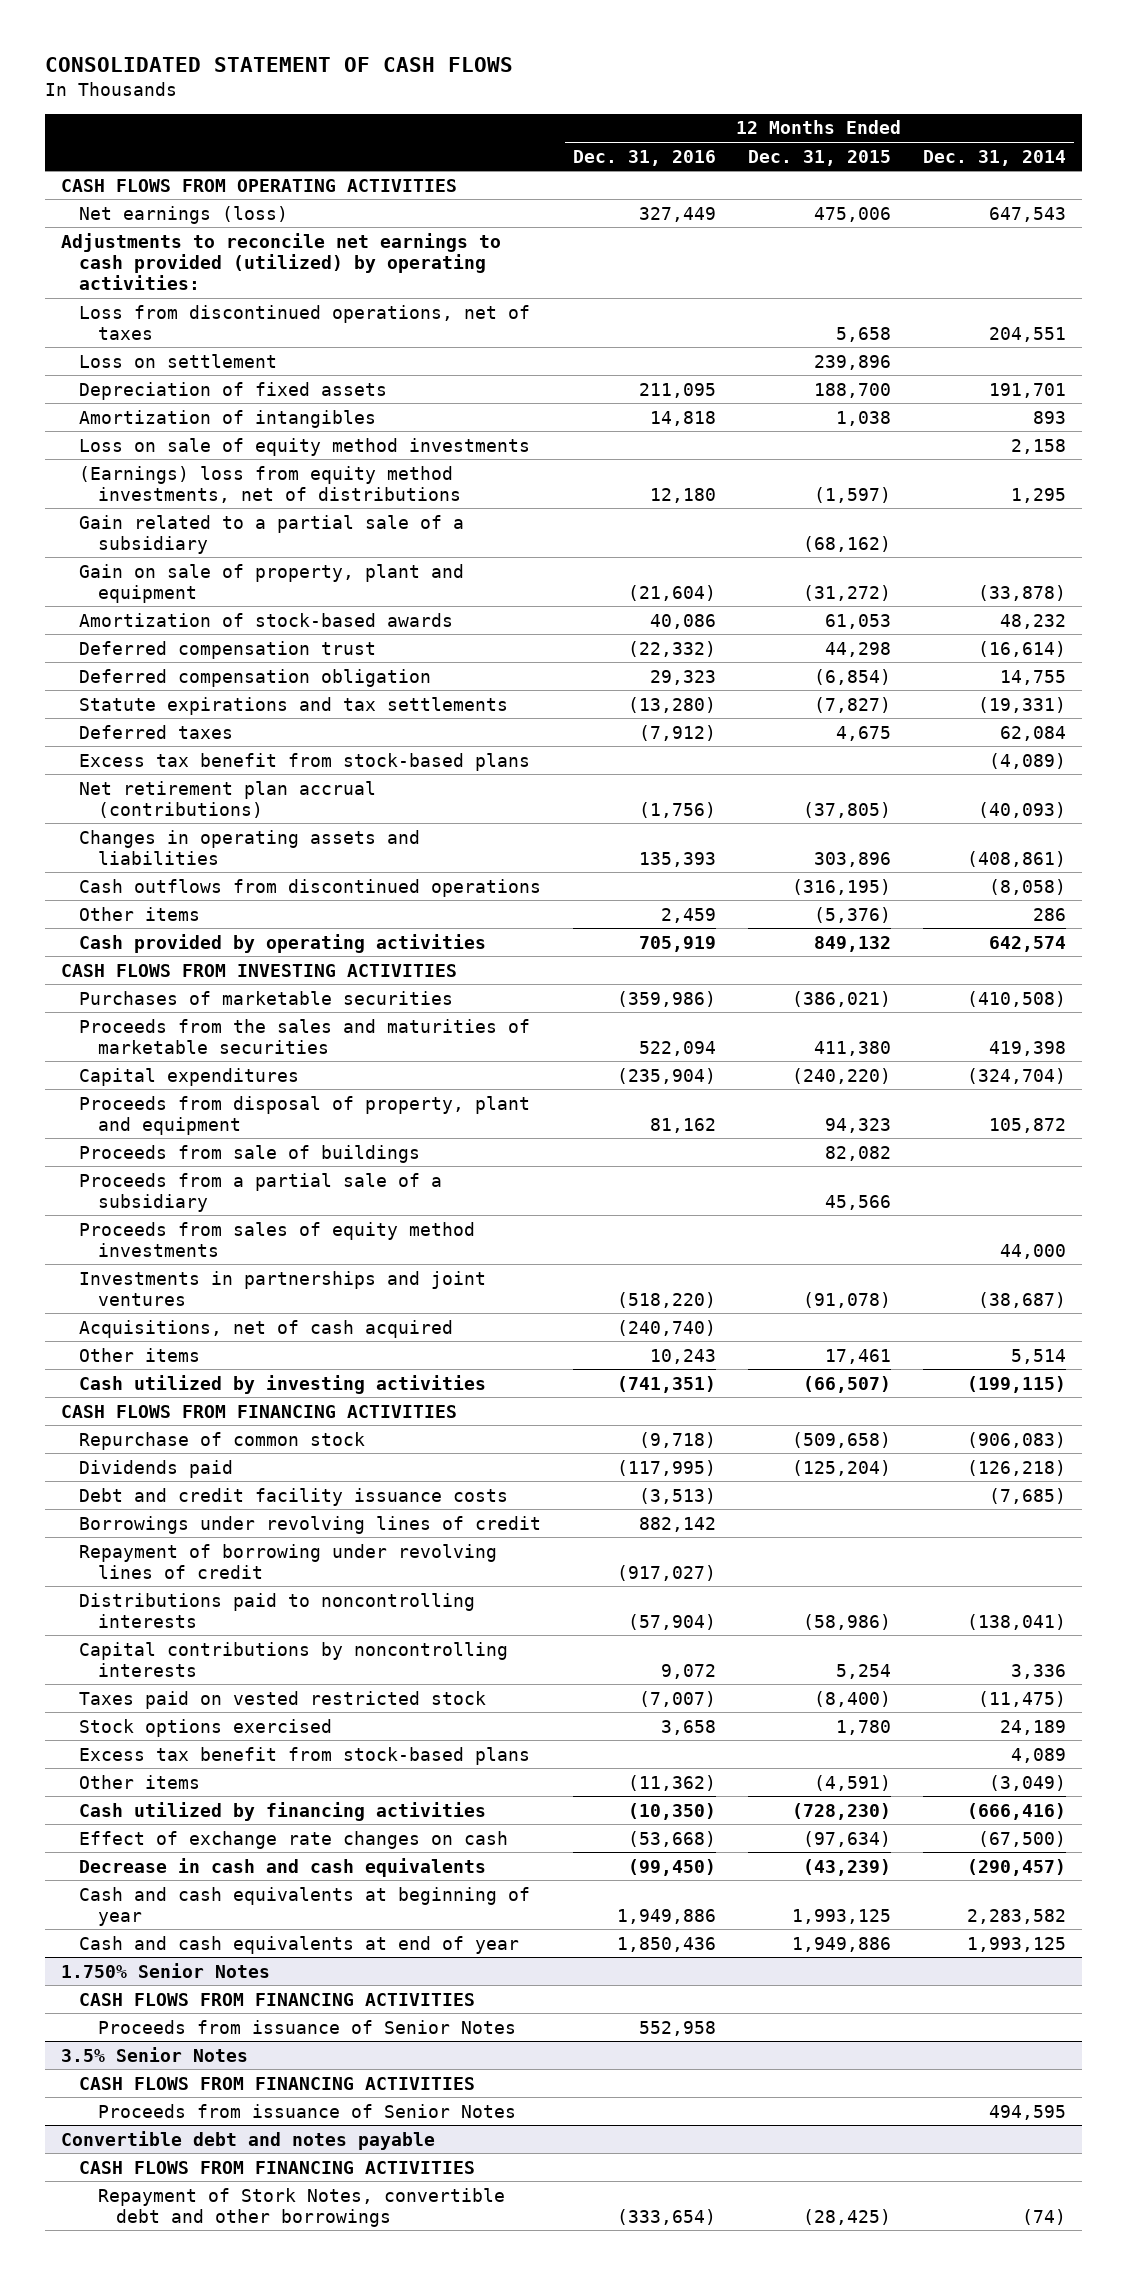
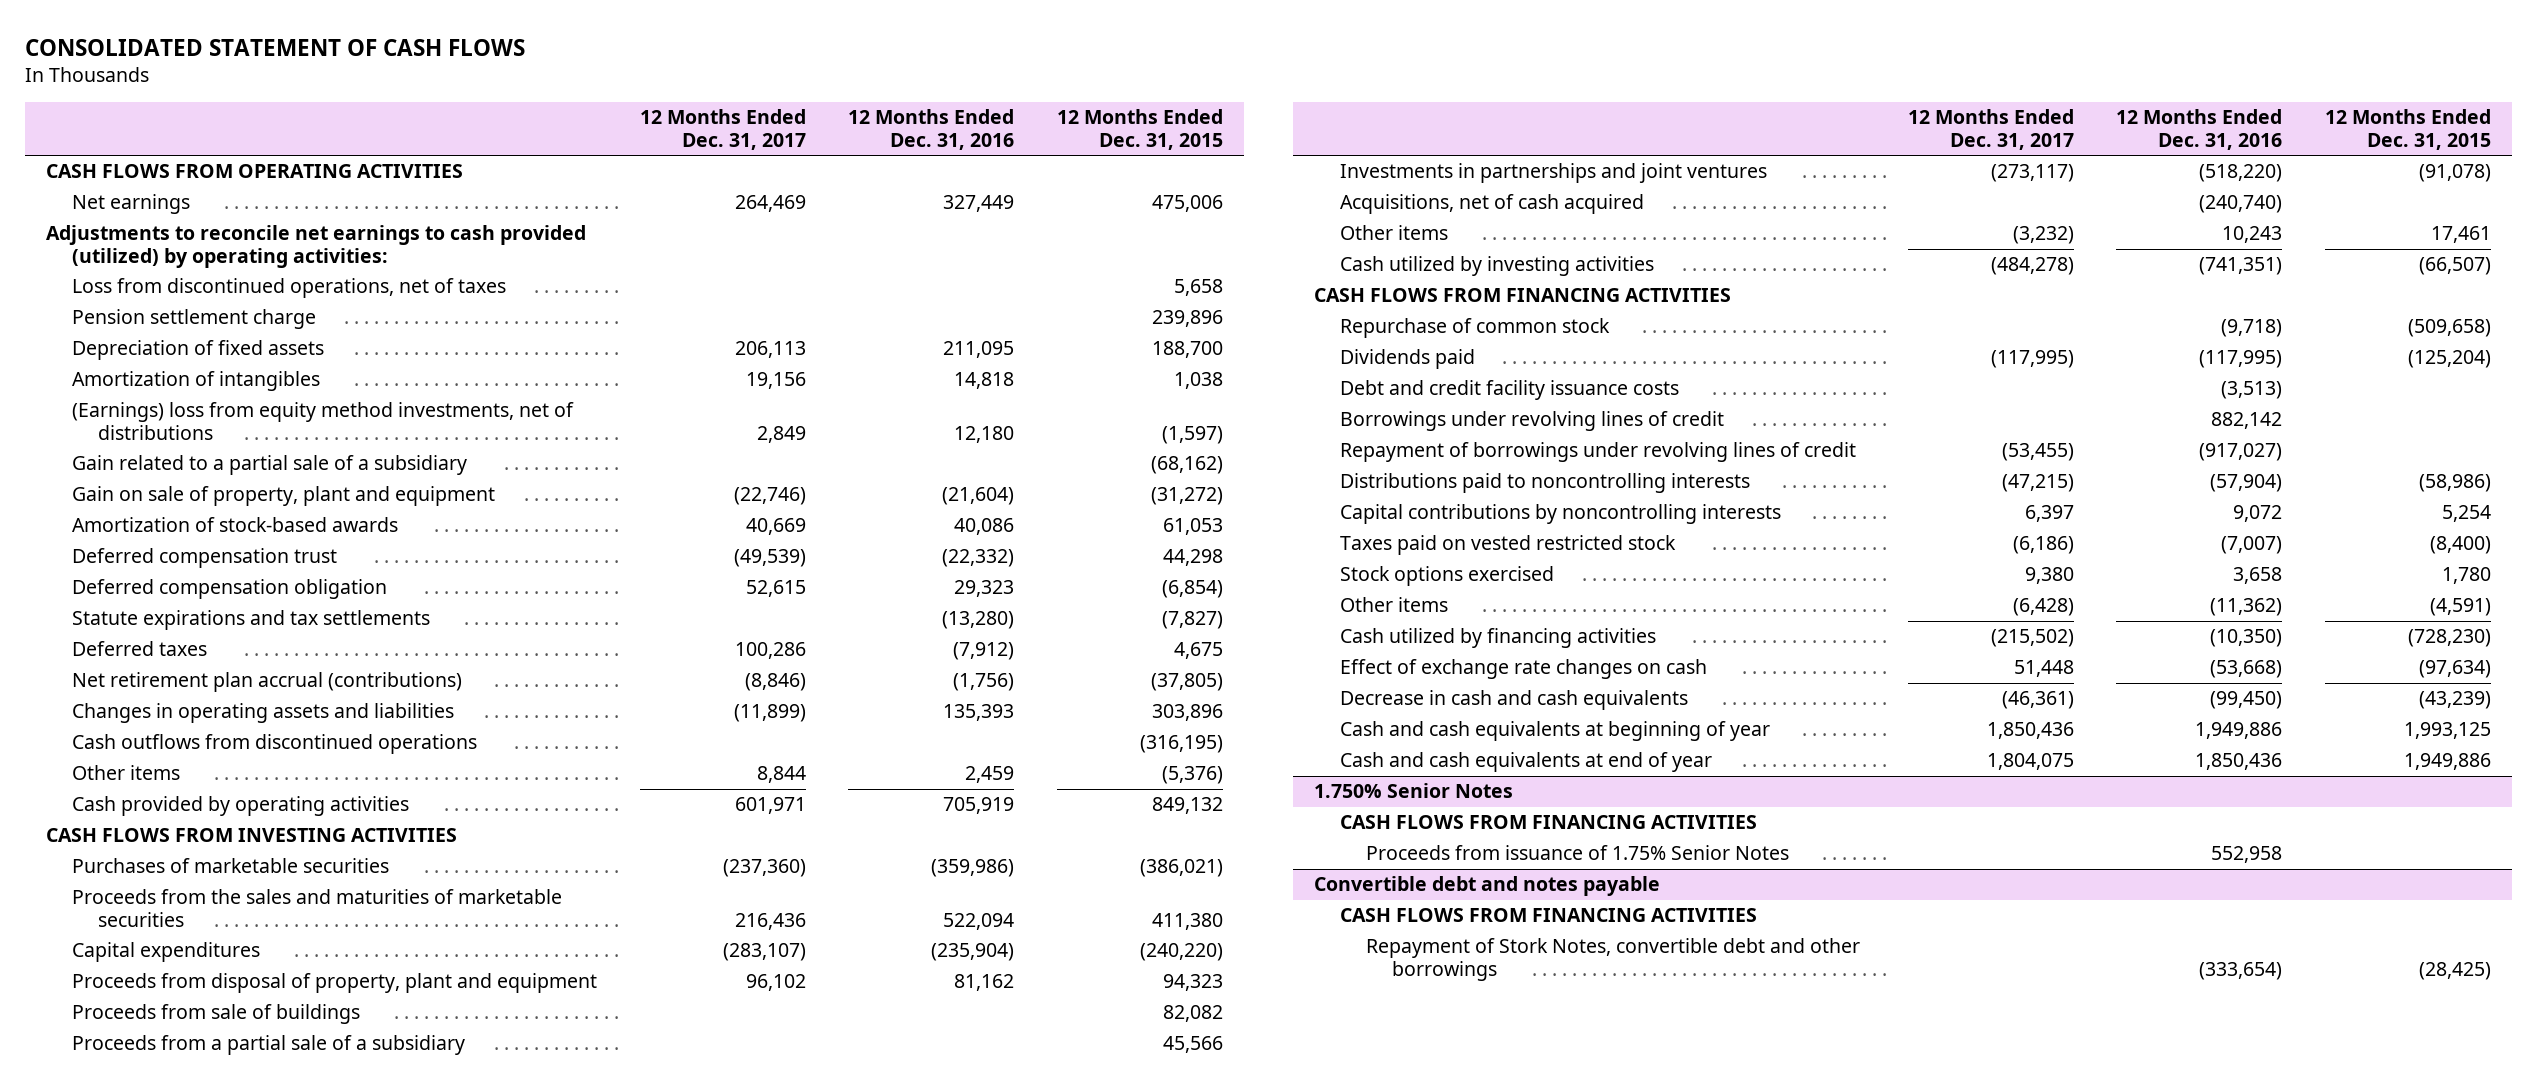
[922,149,1066,166] Dec. 31, 2014 -> none
none -> [639,109,806,151] 12 Months Ended Dec. 31, 2017
[79,205,289,224] Net earnings (loss) -> [72,194,191,215] Net earnings
[79,353,278,368] Loss on settlement -> [72,309,317,330] Pension settlement charge
[79,437,531,456] Loss on sale of equity method investments -> none
[79,752,531,771] Excess tax benefit from stock-based plans -> none
[79,1221,476,1257] Proceeds from sales of equity method investments -> none
[79,1543,498,1579] Repayment of borrowing under revolving lines of credit -> [1340,442,1857,463] Repayment of borrowings under revolving lines of credit
[79,1746,531,1765] Excess tax benefit from stock-based plans -> none
[61,2046,249,2062] 3.5% Senior Notes -> none
[79,2076,476,2090] CASH FLOWS FROM FINANCING ACTIVITIES -> none
[97,2103,516,2118] Proceeds from issuance of Senior Notes -> none
[97,2019,516,2034] Proceeds from issuance of Senior Notes -> [1366,845,1790,861] Proceeds from issuance of 1.75% Senior Notes

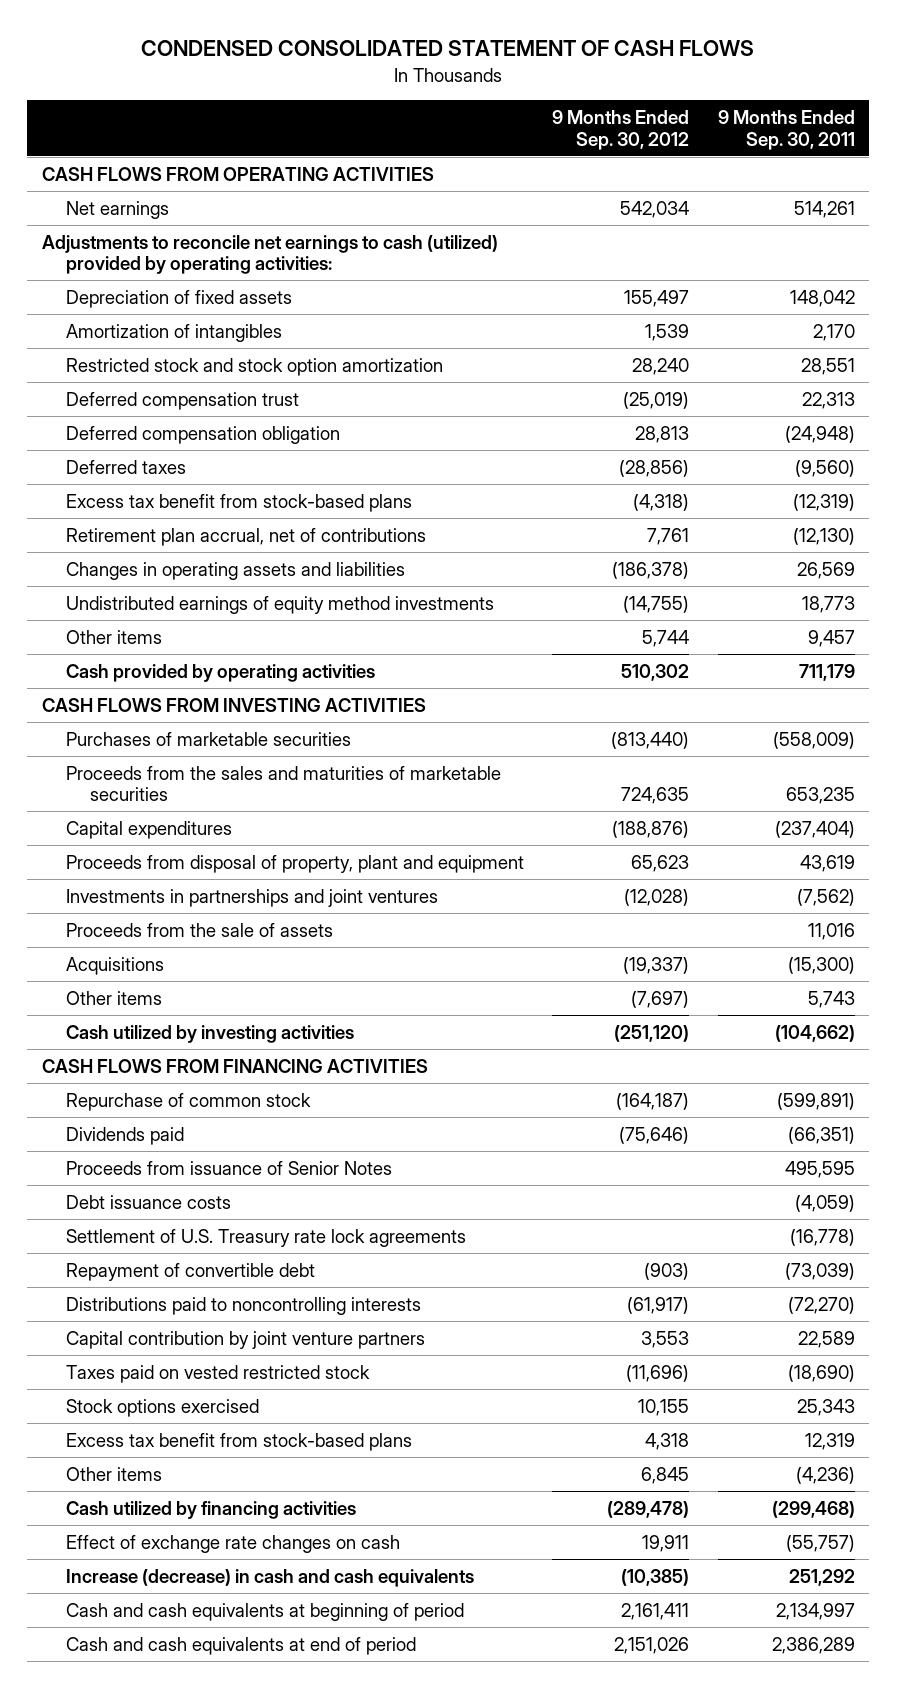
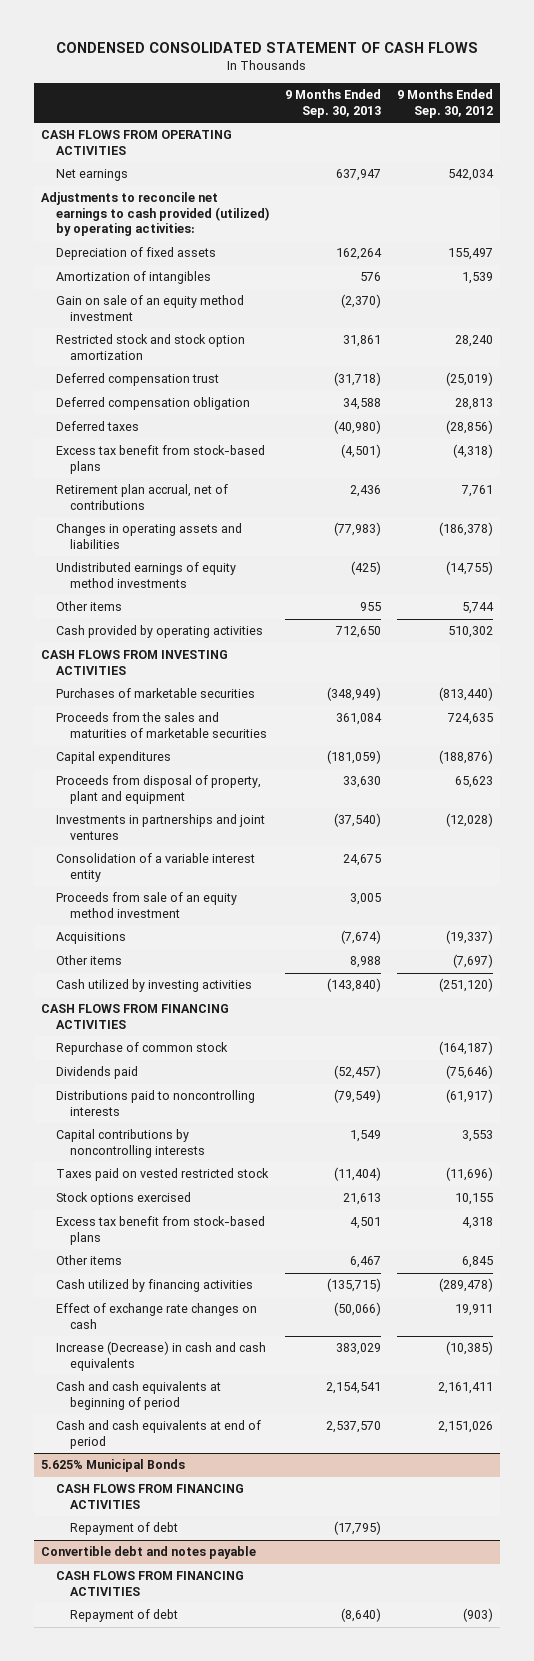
[717,109,855,150] 9 Months Ended Sep. 30, 2011 -> none
none -> [285,89,382,118] 9 Months Ended Sep. 30, 2013
[41,234,498,275] Adjustments to reconcile net earnings to cash (utilized) provided by operating activities: -> [41,192,270,237] Adjustments to reconcile net earnings to cash provided (utilized) by operating activities:
none -> [55,295,244,321] Gain on sale of an equity method investment
[65,922,333,937] Proceeds from the sale of assets -> none
none -> [55,853,255,882] Consolidation of a variable interest entity
none -> [55,892,237,918] Proceeds from sale of an equity method investment
[65,1160,392,1175] Proceeds from issuance of Senior Notes -> none
[65,1194,231,1209] Debt issuance costs -> none
[65,1228,466,1247] Settlement of U.S. Treasury rate lock agreements -> none
[65,1262,315,1281] Repayment of convertible debt -> none
[65,1330,425,1349] Capital contribution by joint venture partners -> [55,1129,206,1158] Capital contributions by noncontrolling interests
[65,1568,474,1587] Increase (decrease) in cash and cash equivalents -> [55,1341,266,1371] Increase (Decrease) in cash and cash equivalents
none -> [41,1459,186,1473] 5.625% Municipal Bonds
none -> [55,1484,244,1509] CASH FLOWS FROM FINANCING ACTIVITIES
none -> [70,1522,179,1536] Repayment of debt
none -> [41,1546,257,1560] Convertible debt and notes payable
none -> [55,1571,244,1596] CASH FLOWS FROM FINANCING ACTIVITIES
none -> [70,1609,179,1623] Repayment of debt

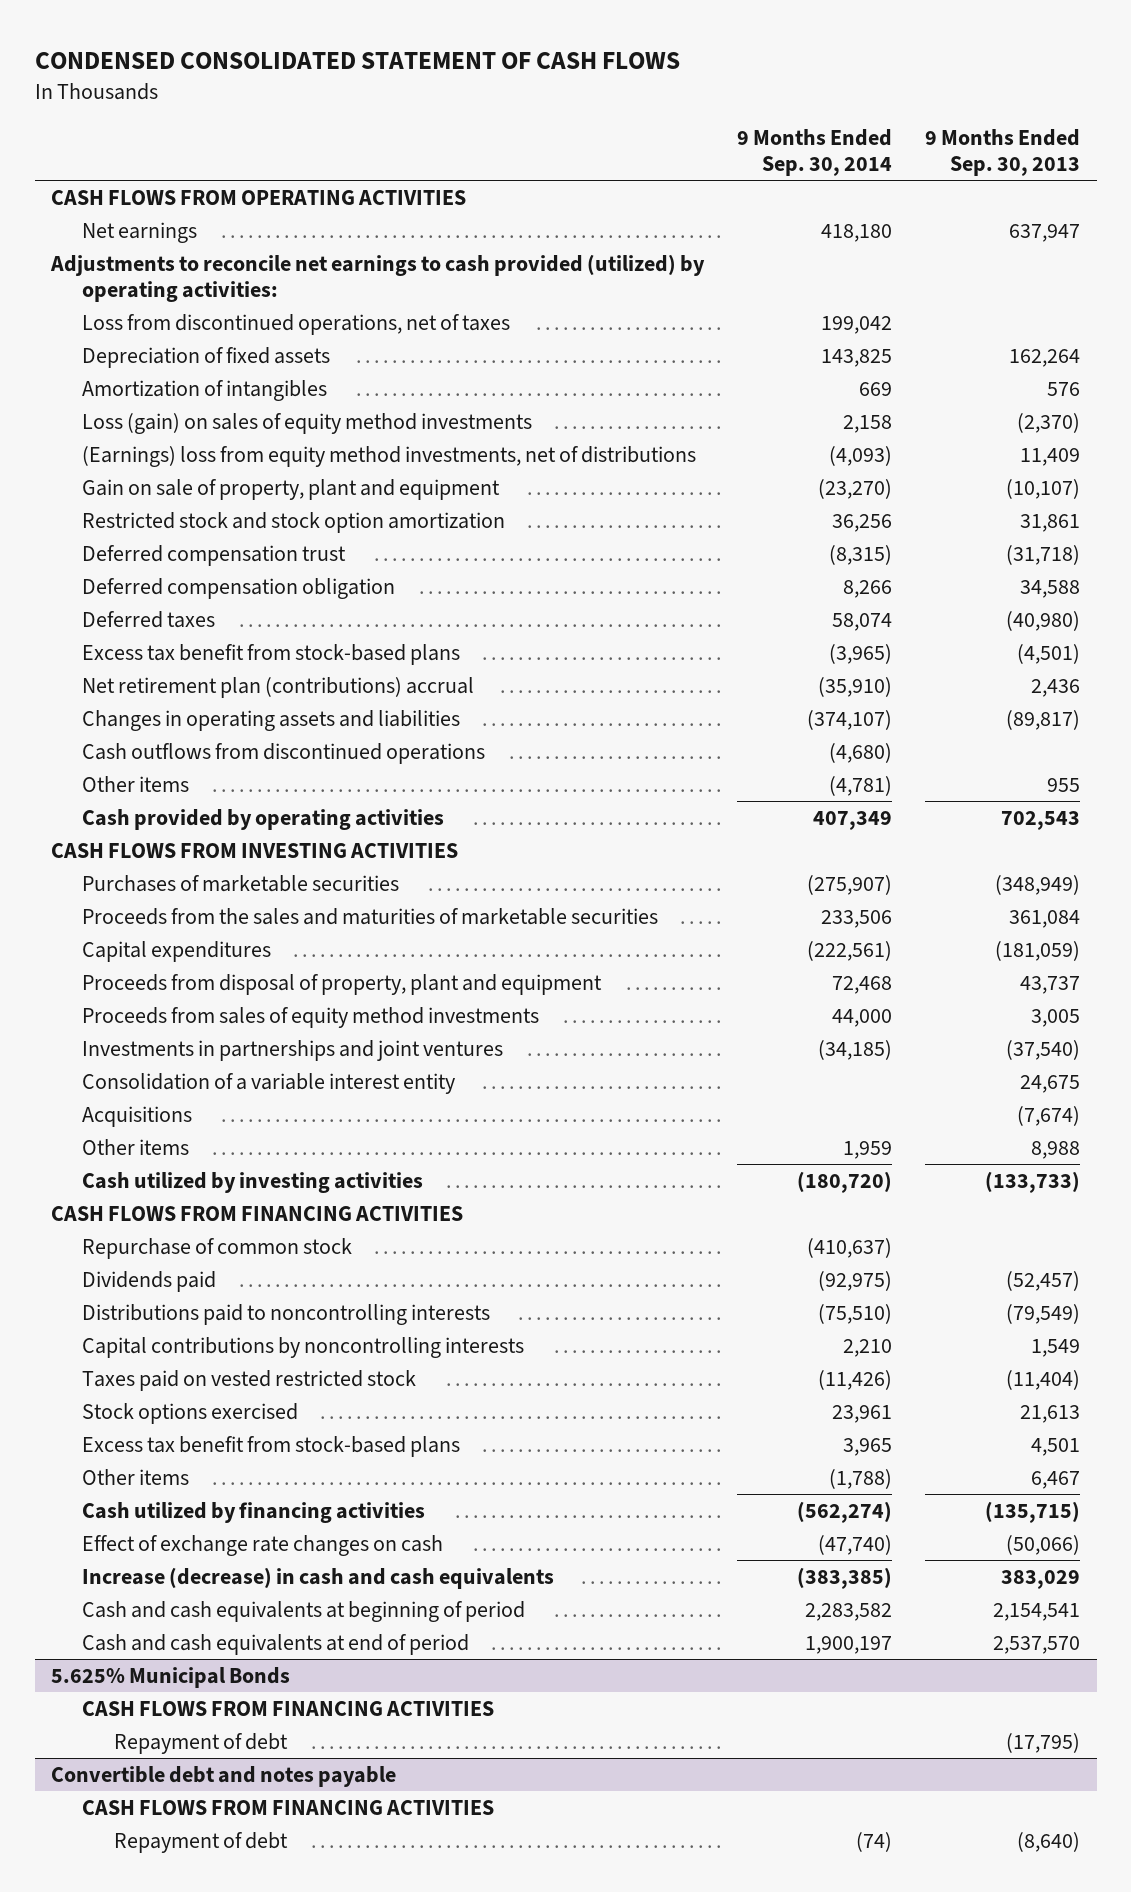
[396,89,493,118] 9 Months Ended Sep. 30, 2012 -> none
none -> [737,128,893,176] 9 Months Ended Sep. 30, 2014
none -> [82,313,511,335] Loss from discontinued operations, net of taxes
[55,295,244,321] Gain on sale of an equity method investment -> [82,412,533,434] Loss (gain) on sales of equity method investments
none -> [82,445,697,467] (Earnings) loss from equity method investments, net of distributions
none -> [82,478,501,500] Gain on sale of property, plant and equipment
[55,562,236,588] Undistributed earnings of equity method investments -> none
[55,484,228,510] Retirement plan accrual, net of contributions -> [82,676,475,698] Net retirement plan (contributions) accrual
[334,522,382,537] (77,983) -> [1006,709,1081,730] (89,817)
none -> [82,742,486,764] Cash outflows from discontinued operations
[335,626,382,639] 712,650 -> [1001,810,1081,830] 702,543
[343,776,382,789] 33,630 -> [1020,975,1081,994] 43,737
none -> [82,1006,540,1028] Proceeds from sales of equity method investments
[55,892,237,918] Proceeds from sale of an equity method investment -> none
[327,978,382,993] (143,840) -> [985,1170,1081,1193] (133,733)
[55,1341,266,1371] Increase (Decrease) in cash and cash equivalents -> [82,1566,555,1589] Increase (decrease) in cash and cash equivalents

